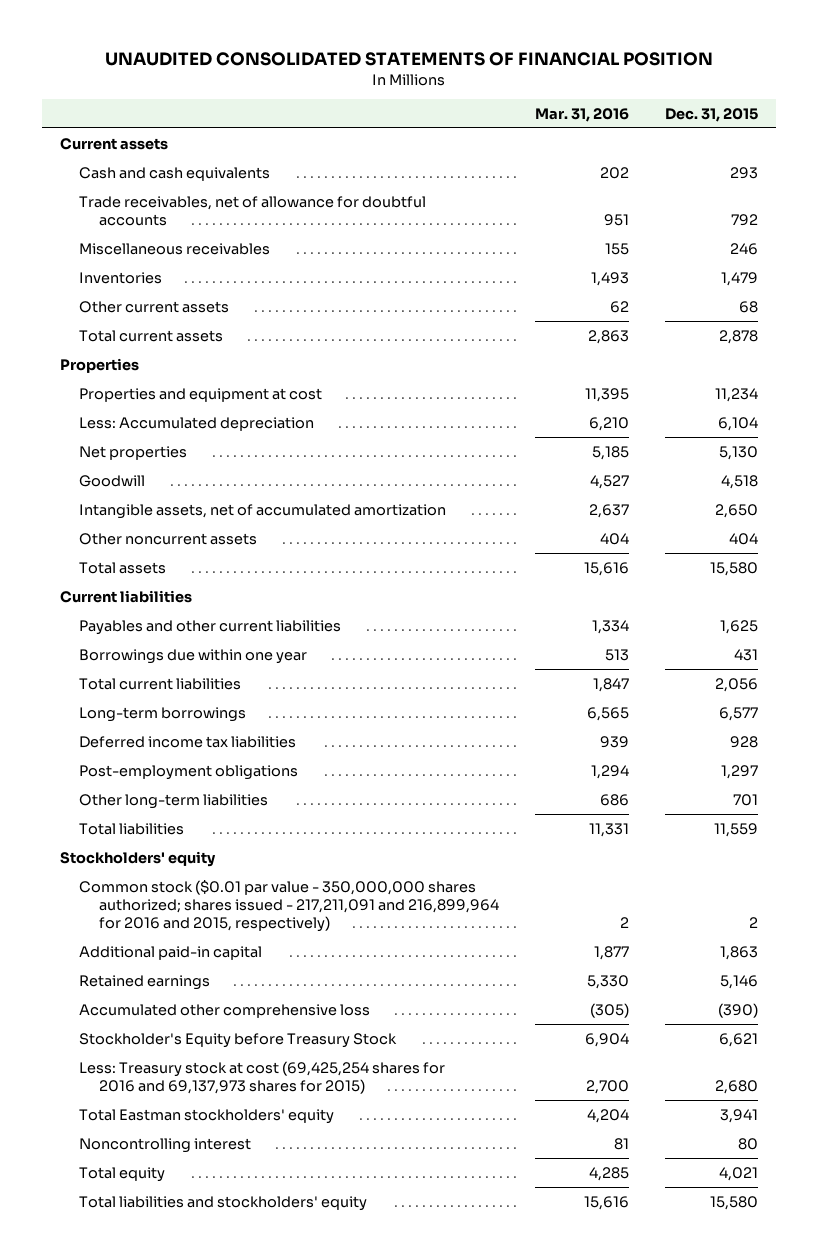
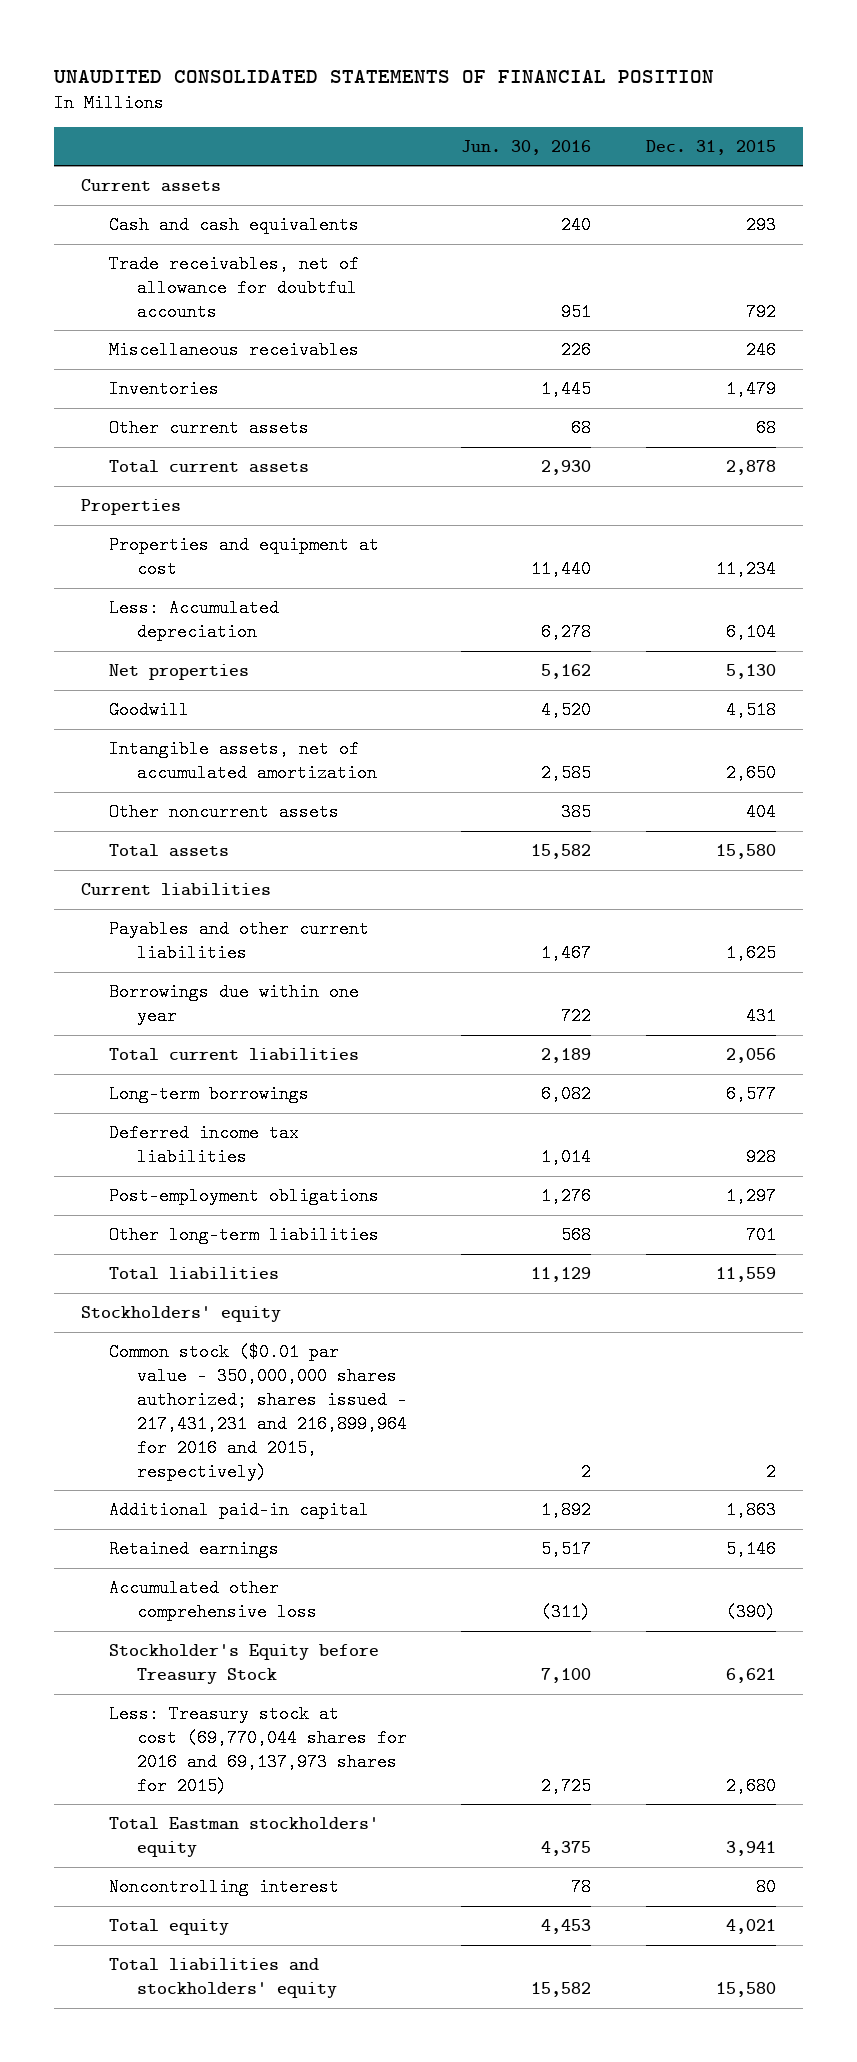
[534,107,629,122] Mar. 31, 2016 -> none
none -> [461,139,592,155] Jun. 30, 2016
[79,879,499,932] Common stock ($0.01 par value - 350,000,000 shares authorized; shares issued - 217,211,091 and 216,899,964 for 2016 and 2015, respectively) -> [108,1342,407,1481] Common stock ($0.01 par value - 350,000,000 shares authorized; shares issued - 217,431,231 and 216,899,964 for 2016 and 2015, respectively)
[79,1060,446,1094] Less: Treasury stock at cost (69,425,254 shares for 2016 and 69,137,973 shares for 2015) -> [108,1704,407,1795] Less: Treasury stock at cost (69,770,044 shares for 2016 and 69,137,973 shares for 2015)

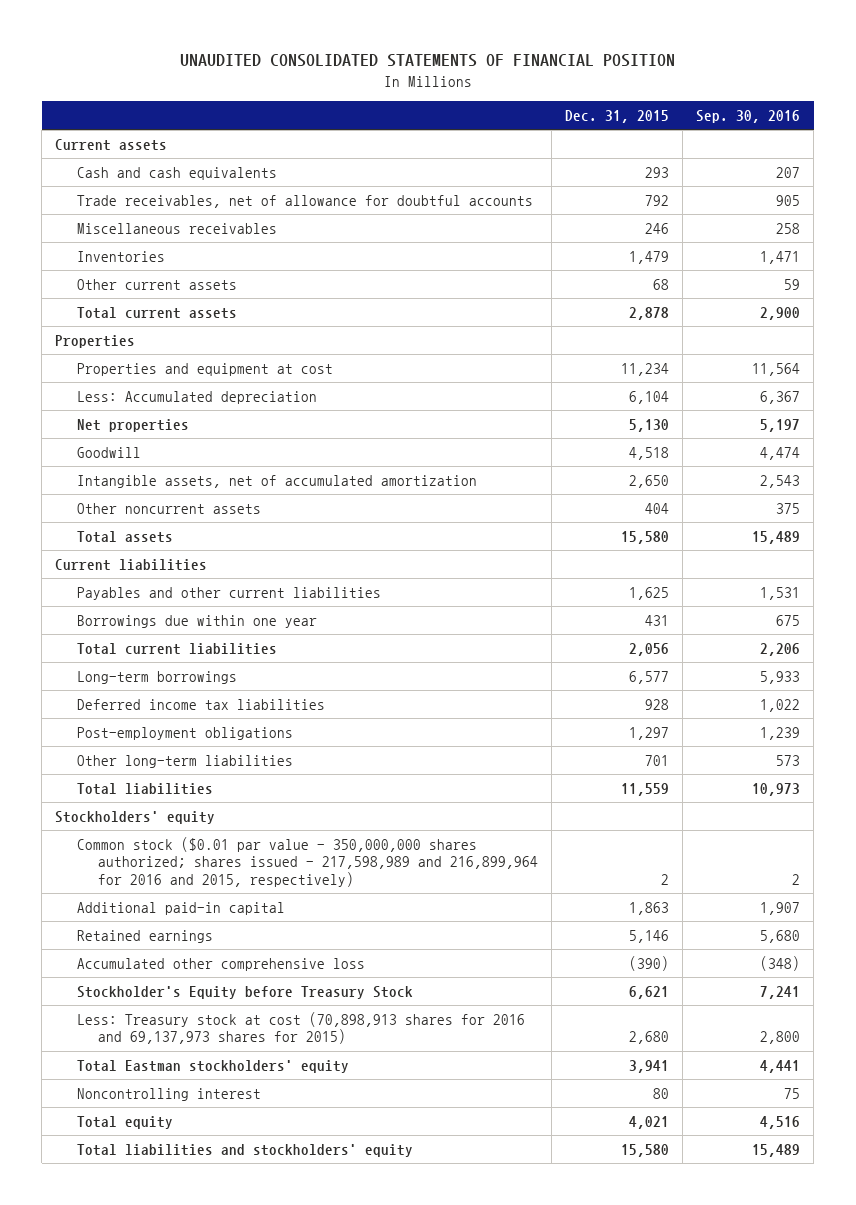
[461,139,592,155] Jun. 30, 2016 -> none
none -> [696,109,801,123] Sep. 30, 2016
[108,1342,407,1481] Common stock ($0.01 par value - 350,000,000 shares authorized; shares issued - 217,431,231 and 216,899,964 for 2016 and 2015, respectively) -> [76,836,539,887] Common stock ($0.01 par value - 350,000,000 shares authorized; shares issued - 217,598,989 and 216,899,964 for 2016 and 2015, respectively)
[108,1704,407,1795] Less: Treasury stock at cost (69,770,044 shares for 2016 and 69,137,973 shares for 2015) -> [76,1011,525,1045] Less: Treasury stock at cost (70,898,913 shares for 2016 and 69,137,973 shares for 2015)

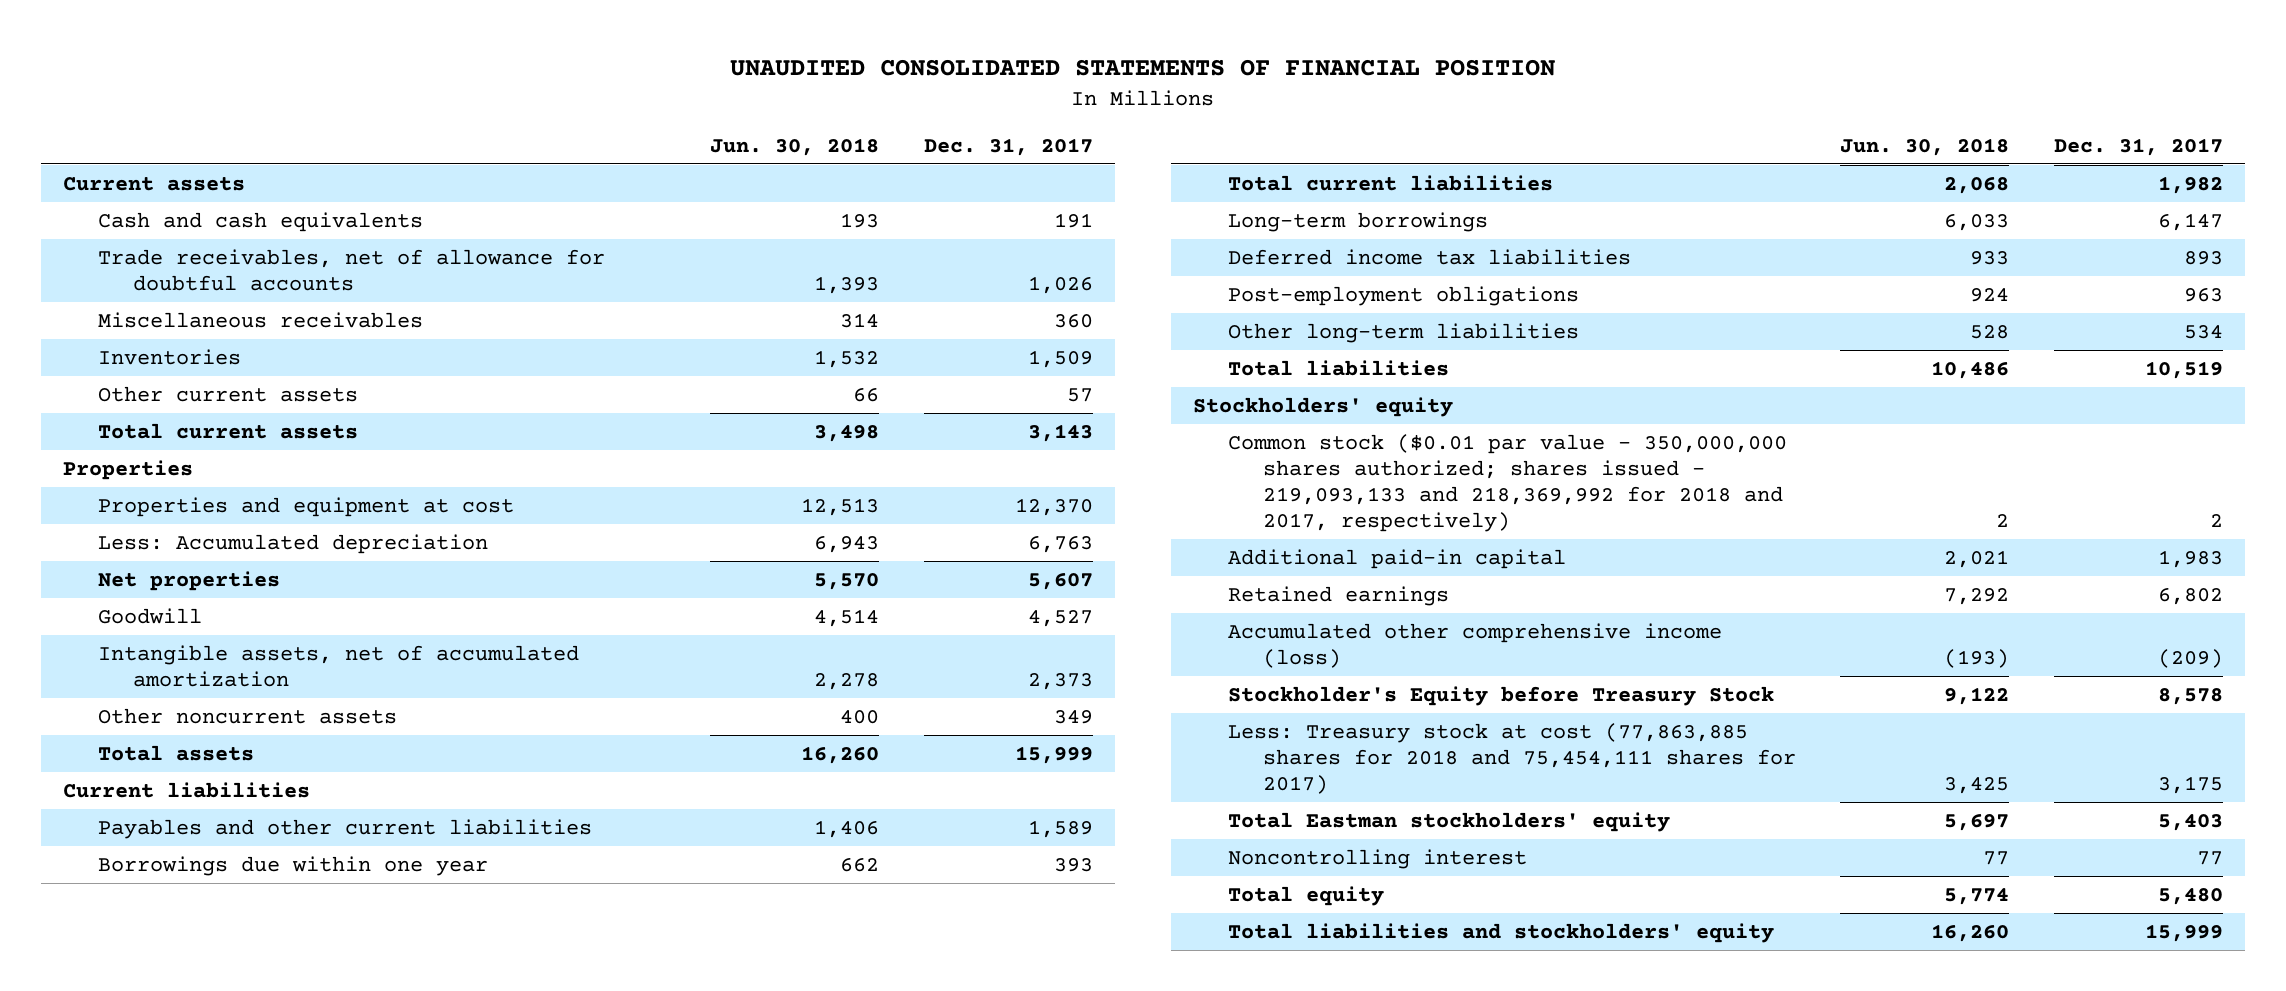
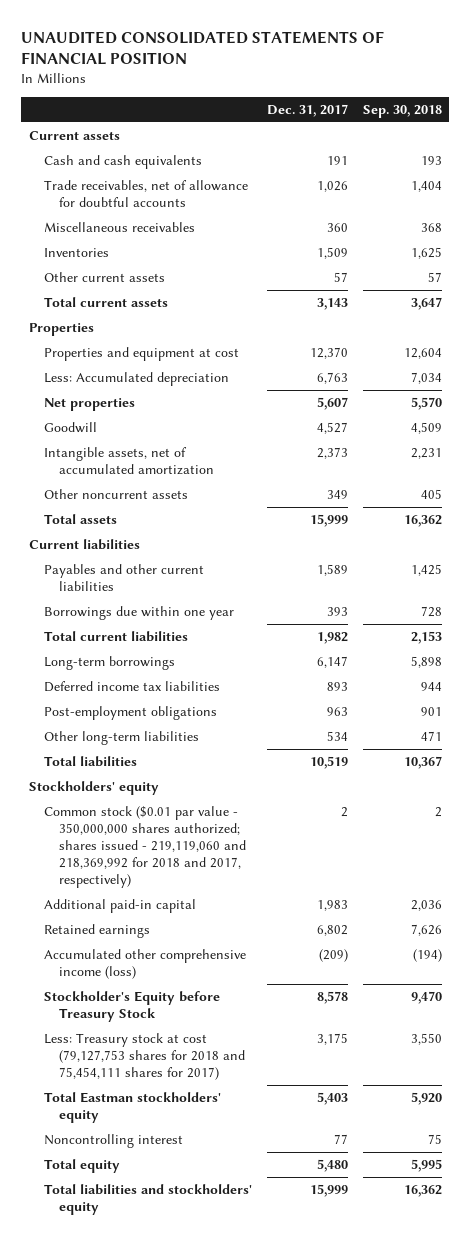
[710,137,880,156] Jun. 30, 2018 -> none
none -> [362,105,442,119] Sep. 30, 2018
[1227,433,1787,533] Common stock ($0.01 par value - 350,000,000 shares authorized; shares issued - 219,093,133 and 218,369,992 for 2018 and 2017, respectively) -> [44,805,247,888] Common stock ($0.01 par value - 350,000,000 shares authorized; shares issued - 219,119,060 and 218,369,992 for 2018 and 2017, respectively)
[1227,722,1796,795] Less: Treasury stock at cost (77,863,885 shares for 2018 and 75,454,111 shares for 2017) -> [44,1032,246,1080] Less: Treasury stock at cost (79,127,753 shares for 2018 and 75,454,111 shares for 2017)

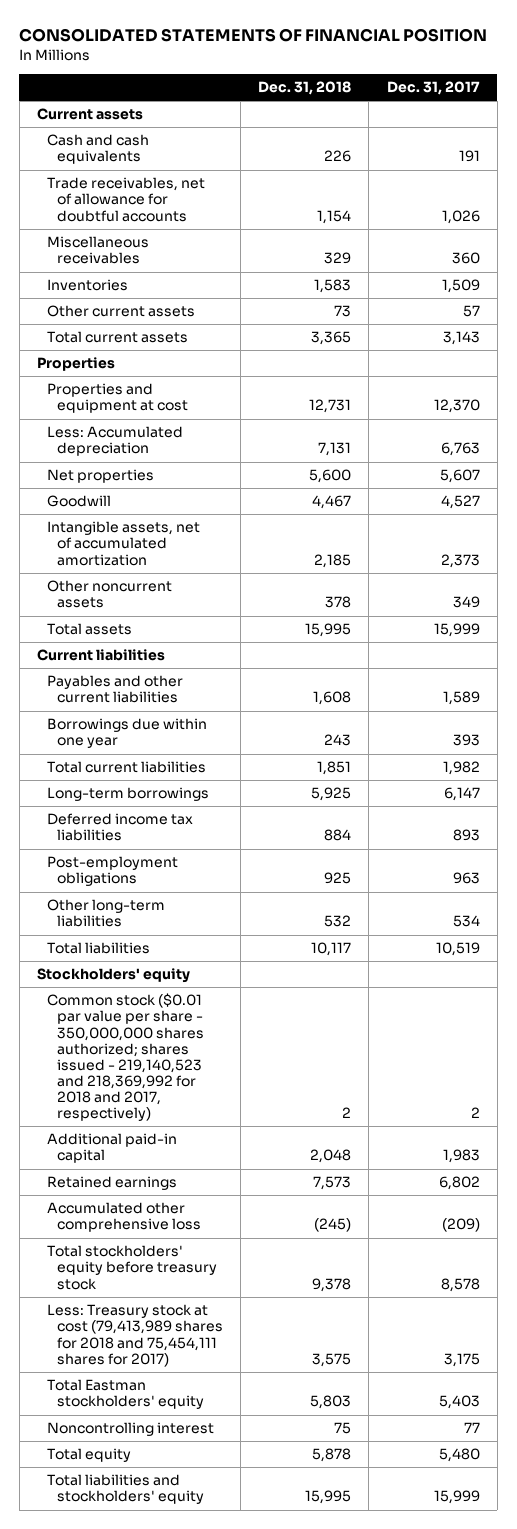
[21,30,385,66] UNAUDITED CONSOLIDATED STATEMENTS OF FINANCIAL POSITION -> [19,28,488,43] CONSOLIDATED STATEMENTS OF FINANCIAL POSITION
[362,105,442,119] Sep. 30, 2018 -> none
none -> [258,80,352,95] Dec. 31, 2018
[44,805,247,888] Common stock ($0.01 par value - 350,000,000 shares authorized; shares issued - 219,119,060 and 218,369,992 for 2018 and 2017, respectively) -> [47,993,204,1122] Common stock ($0.01 par value per share - 350,000,000 shares authorized; shares issued - 219,140,523 and 218,369,992 for 2018 and 2017, respectively)
[44,948,247,979] Accumulated other comprehensive income (loss) -> [47,1202,201,1233] Accumulated other comprehensive loss
[44,990,221,1022] Stockholder's Equity before Treasury Stock -> [47,1245,217,1290] Total stockholders' equity before treasury stock
[44,1032,246,1080] Less: Treasury stock at cost (79,127,753 shares for 2018 and 75,454,111 shares for 2017) -> [47,1304,223,1367] Less: Treasury stock at cost (79,413,989 shares for 2018 and 75,454,111 shares for 2017)

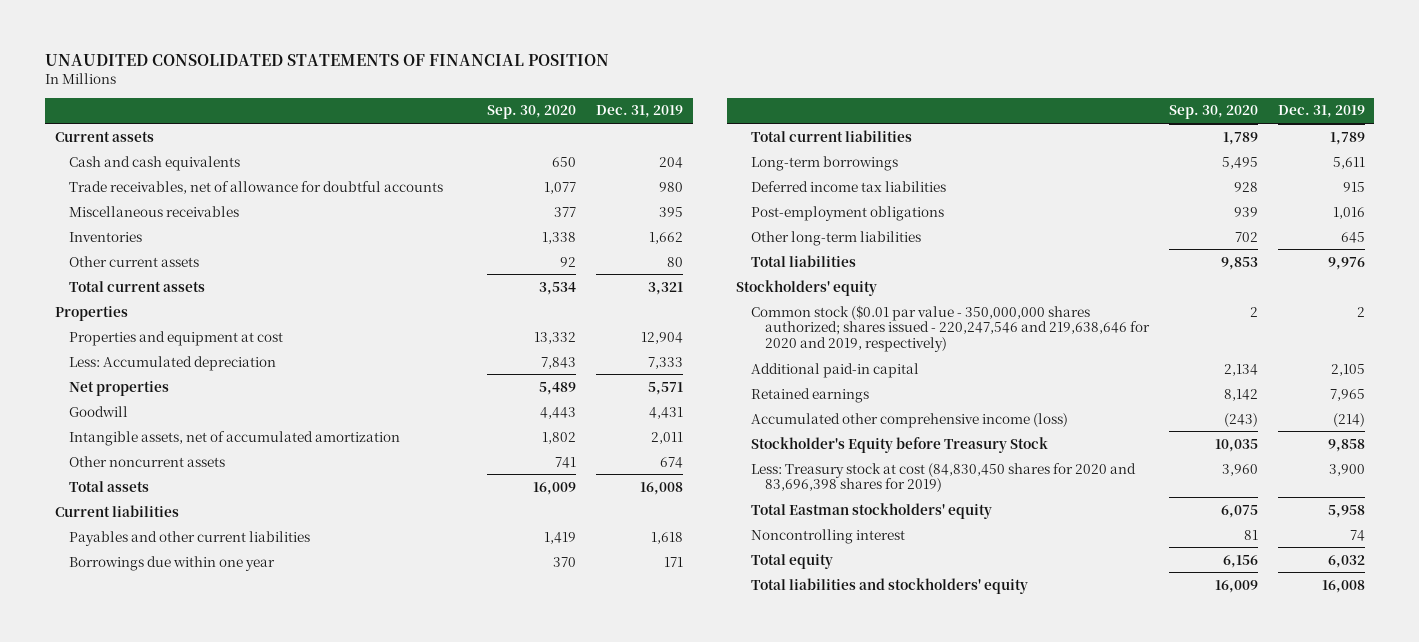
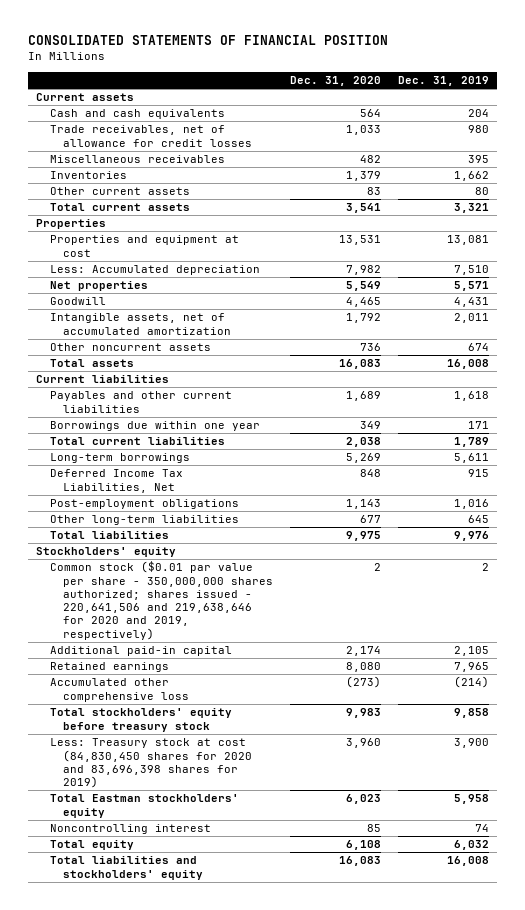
[44,53,609,66] UNAUDITED CONSOLIDATED STATEMENTS OF FINANCIAL POSITION -> [28,35,389,46] CONSOLIDATED STATEMENTS OF FINANCIAL POSITION
[487,105,577,120] Sep. 30, 2020 -> none
none -> [290,75,382,86] Dec. 31, 2020
[69,180,444,194] Trade receivables, net of allowance for doubtful accounts -> [49,125,253,147] Trade receivables, net of allowance for credit losses
[640,331,683,344] 12,904 -> [446,235,489,246] 13,081
[647,356,683,369] 7,333 -> [453,265,489,276] 7,510
[750,180,946,192] Deferred income tax liabilities -> [49,469,183,493] Deferred Income Tax Liabilities, Net
[750,304,1151,353] Common stock ($0.01 par value - 350,000,000 shares authorized; shares issued - 220,247,546 and 219,638,646 for 2020 and 2019, respectively) -> [49,561,274,640] Common stock ($0.01 par value per share - 350,000,000 shares authorized; shares issued - 220,641,506 and 219,638,646 for 2020 and 2019, respectively)
[750,412,1068,428] Accumulated other comprehensive income (loss) -> [49,678,190,702] Accumulated other comprehensive loss
[750,436,1048,453] Stockholder's Equity before Treasury Stock -> [49,708,232,732] Total stockholders' equity before treasury stock

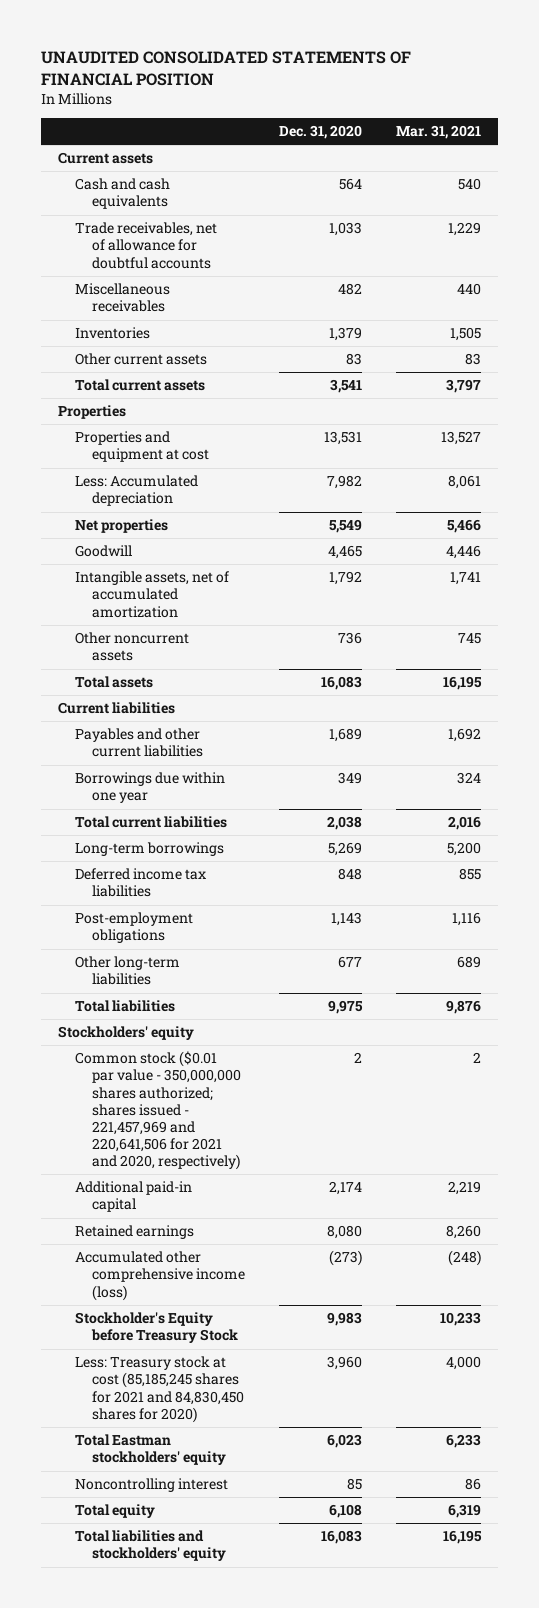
[28,35,389,46] CONSOLIDATED STATEMENTS OF FINANCIAL POSITION -> [41,50,412,86] UNAUDITED CONSOLIDATED STATEMENTS OF FINANCIAL POSITION
[397,75,489,86] Dec. 31, 2019 -> none
none -> [396,125,482,140] Mar. 31, 2021
[49,125,253,147] Trade receivables, net of allowance for credit losses -> [75,222,218,269] Trade receivables, net of allowance for doubtful accounts
[49,469,183,493] Deferred Income Tax Liabilities, Net -> [75,868,207,898] Deferred income tax liabilities
[49,561,274,640] Common stock ($0.01 par value per share - 350,000,000 shares authorized; shares issued - 220,641,506 and 219,638,646 for 2020 and 2019, respectively) -> [75,1051,242,1171] Common stock ($0.01 par value - 350,000,000 shares authorized; shares issued - 221,457,969 and 220,641,506 for 2021 and 2020, respectively)
[49,678,190,702] Accumulated other comprehensive loss -> [75,1251,246,1301] Accumulated other comprehensive income (loss)
[49,708,232,732] Total stockholders' equity before treasury stock -> [75,1312,239,1344] Stockholder's Equity before Treasury Stock
[49,738,253,789] Less: Treasury stock at cost (84,830,450 shares for 2020 and 83,696,398 shares for 2019) -> [75,1356,245,1423] Less: Treasury stock at cost (85,185,245 shares for 2021 and 84,830,450 shares for 2020)

